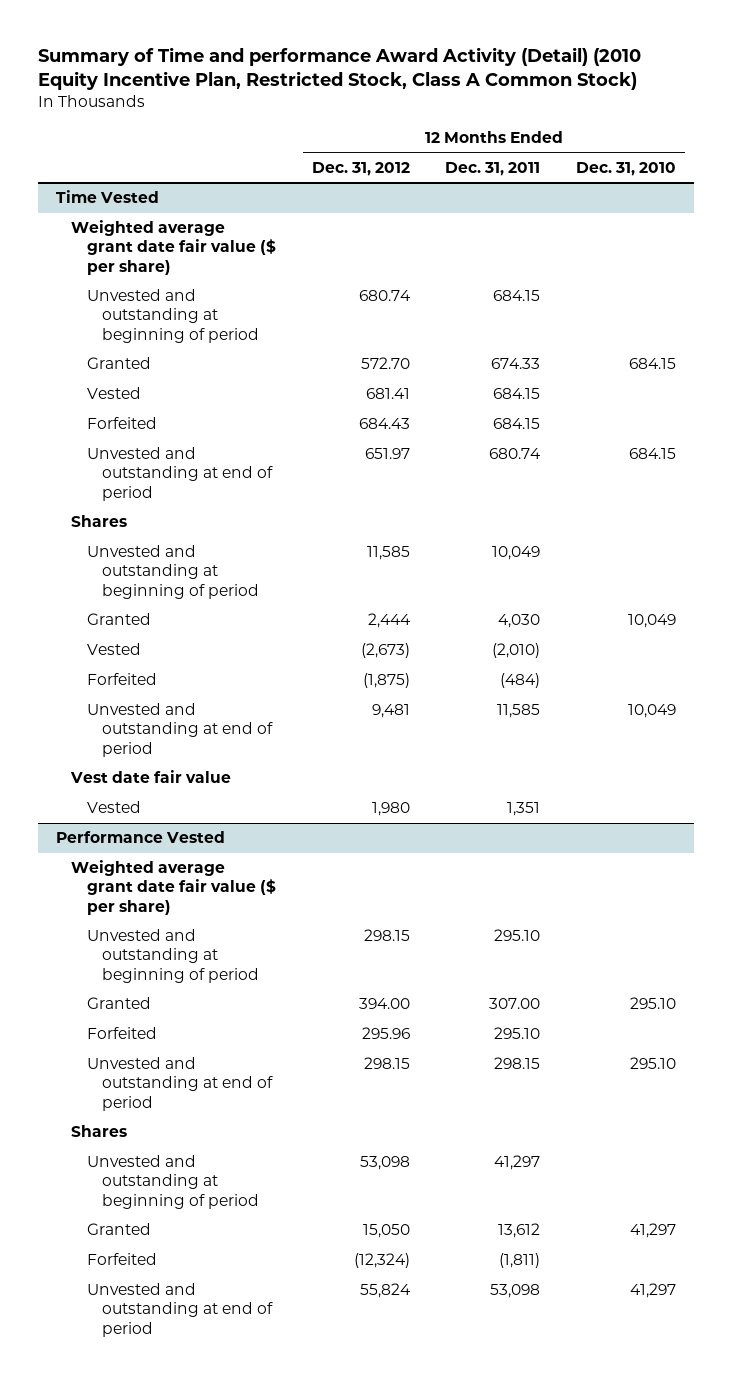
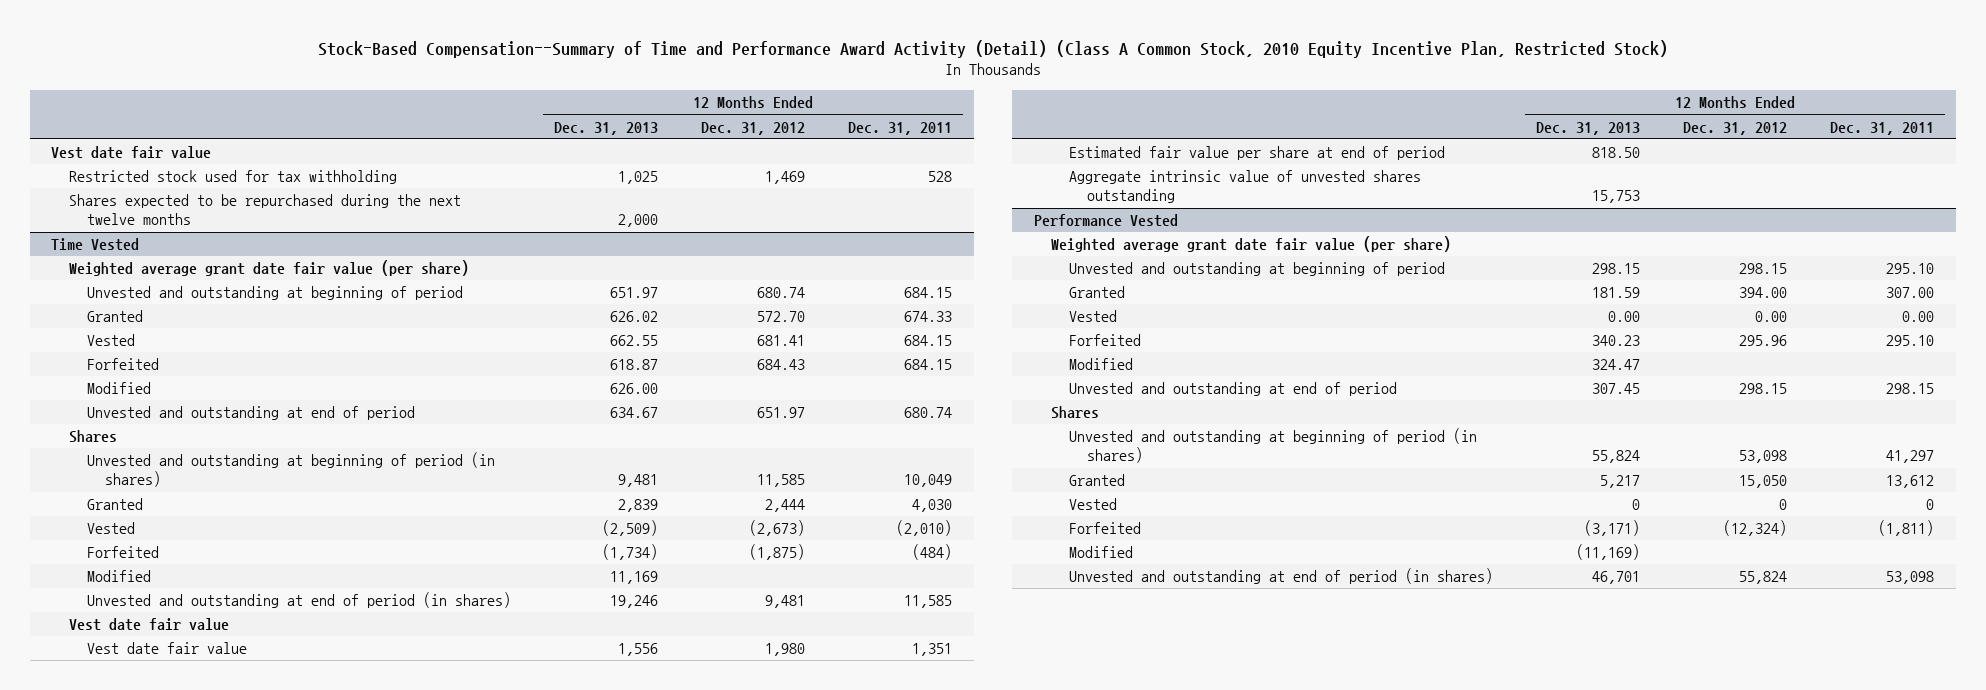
[38,47,642,91] Summary of Time and performance Award Activity (Detail) (2010 Equity Incentive Plan, Restricted Stock, Class A Common Stock) -> [317,39,1668,58] Stock-Based Compensation--Summary of Time and Performance Award Activity (Detail) (Class A Common Stock, 2010 Equity Incentive Plan, Restricted Stock)
[576,161,677,176] Dec. 31, 2010 -> none
none -> [553,121,658,135] Dec. 31, 2013
none -> [51,146,212,160] Vest date fair value
none -> [69,170,398,185] Restricted stock used for tax withholding
none -> [69,194,462,226] Shares expected to be repurchased during the next twelve months
[71,220,276,275] Weighted average grant date fair value ($ per share) -> [69,260,470,277] Weighted average grant date fair value (per share)
none -> [86,382,151,395] Modified
[86,545,260,599] Unvested and outstanding at beginning of period -> [86,452,495,488] Unvested and outstanding at beginning of period (in shares)
none -> [86,570,151,583] Modified
[86,703,274,757] Unvested and outstanding at end of period -> [86,592,511,609] Unvested and outstanding at end of period (in shares)
[86,801,141,814] Vested -> [86,642,247,655] Vest date fair value
none -> [1069,146,1446,161] Estimated fair value per share at end of period
none -> [1069,170,1422,204] Aggregate intrinsic value of unvested shares outstanding
[71,860,276,915] Weighted average grant date fair value ($ per share) -> [1051,236,1452,253] Weighted average grant date fair value (per share)
none -> [1069,310,1118,323] Vested
none -> [1069,358,1134,371] Modified
[86,1155,260,1209] Unvested and outstanding at beginning of period -> [1069,428,1478,464] Unvested and outstanding at beginning of period (in shares)
none -> [1069,498,1118,511] Vested
none -> [1069,546,1134,559] Modified
[86,1283,274,1337] Unvested and outstanding at end of period -> [1069,568,1494,585] Unvested and outstanding at end of period (in shares)

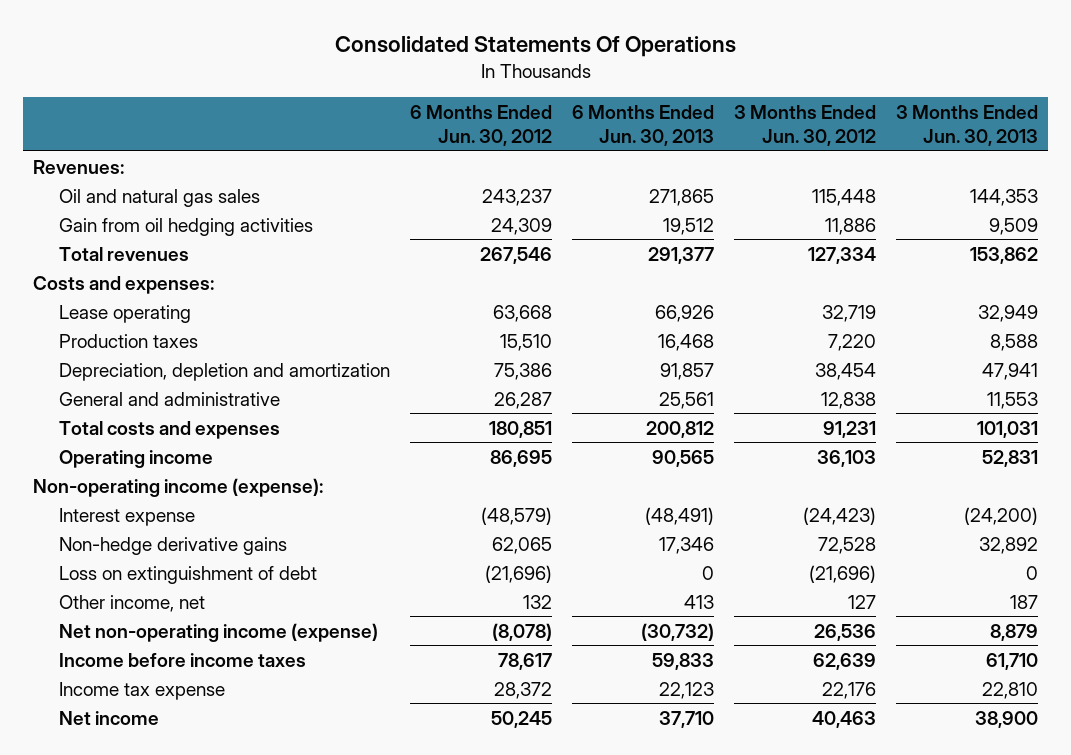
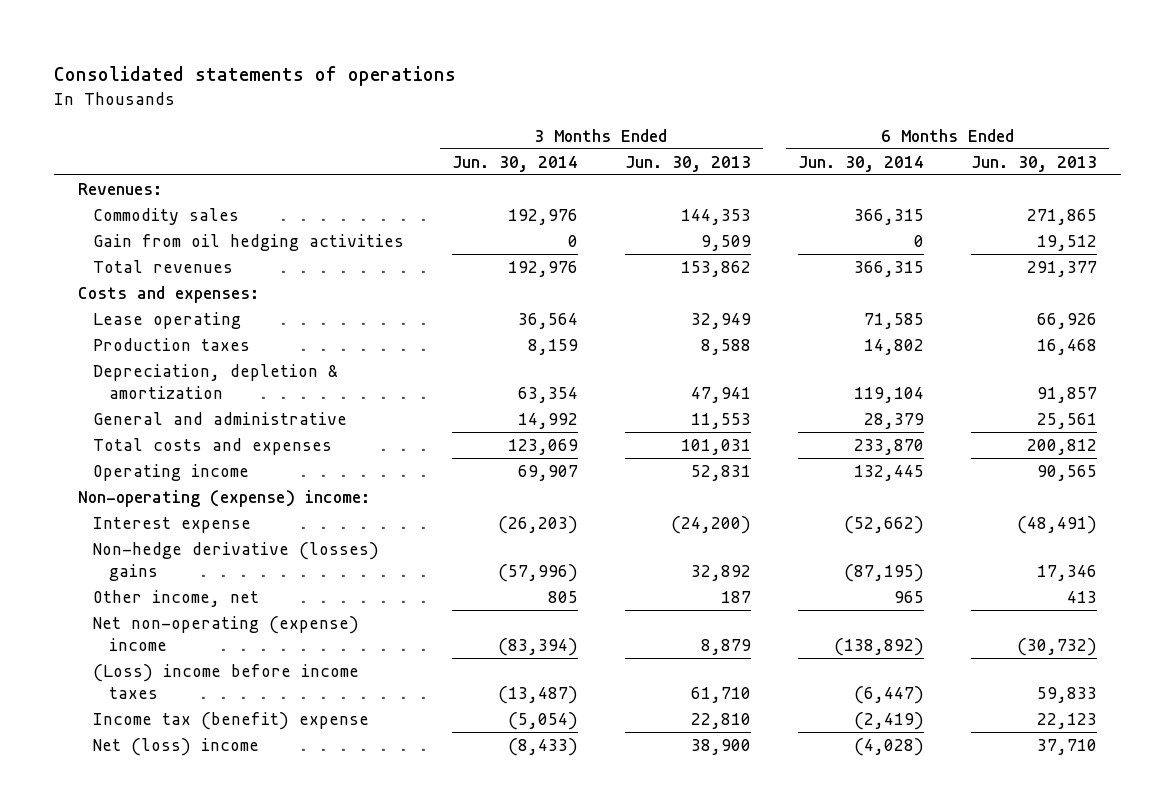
[334,36,736,58] Consolidated Statements Of Operations -> [54,66,457,87] Consolidated statements of operations
[410,104,553,147] 6 Months Ended Jun. 30, 2012 -> none
[734,104,877,147] 3 Months Ended Jun. 30, 2012 -> none
none -> [451,155,578,172] Jun. 30, 2014
none -> [798,155,925,172] Jun. 30, 2014
[59,188,261,207] Oil and natural gas sales -> [93,208,240,226] Commodity sales
[59,362,391,381] Depreciation, depletion and amortization -> [93,364,339,399] Depreciation, depletion & amortization
[32,477,323,497] Non-operating income (expense): -> [77,490,370,508] Non-operating (expense) income:
[59,565,318,584] Loss on extinguishment of debt -> none
[59,536,288,555] Non-hedge derivative gains -> [93,542,380,581] Non-hedge derivative (losses) gains
[59,622,379,642] Net non-operating income (expense) -> [93,616,360,651] Net non-operating (expense) income
[59,652,307,667] Income before income taxes -> [93,664,360,699] (Loss) income before income taxes
[59,681,226,700] Income tax expense -> [93,712,370,731] Income tax (benefit) expense
[59,710,160,725] Net income -> [93,738,260,757] Net (loss) income

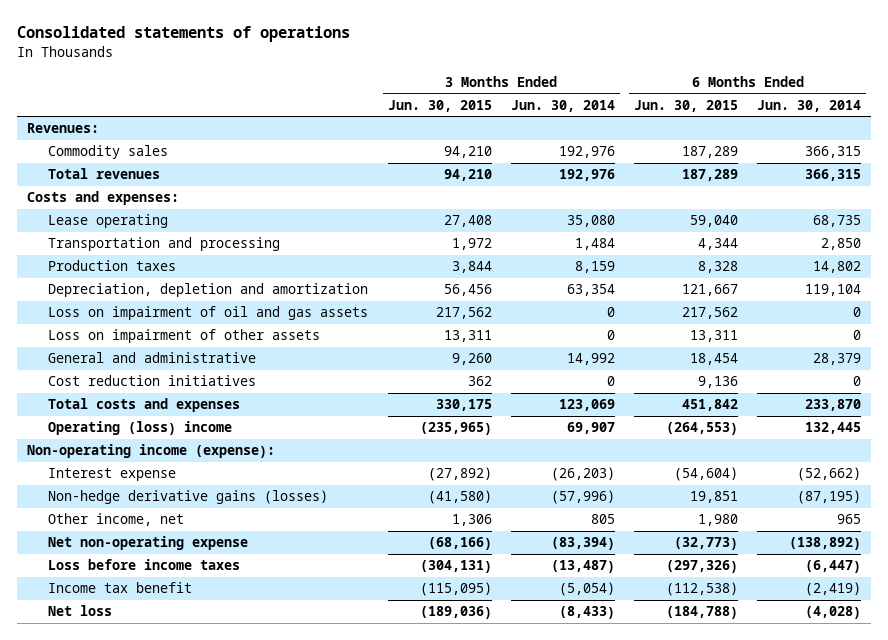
[624,155,751,172] Jun. 30, 2013 -> none
[971,155,1098,172] Jun. 30, 2013 -> none
none -> [387,99,492,112] Jun. 30, 2015
none -> [634,99,739,112] Jun. 30, 2015
[93,234,405,252] Gain from oil hedging activities -> none
[517,313,578,330] 36,564 -> [566,215,615,228] 35,080
[864,313,925,330] 71,585 -> [813,215,862,228] 68,735
none -> [48,237,281,252] Transportation and processing
[93,364,339,399] Depreciation, depletion & amortization -> [48,283,369,298] Depreciation, depletion and amortization
none -> [48,306,369,321] Loss on impairment of oil and gas assets
none -> [48,329,321,344] Loss on impairment of other assets
none -> [48,375,257,387] Cost reduction initiatives
[93,464,250,482] Operating income -> [48,421,233,436] Operating (loss) income
[77,490,370,508] Non-operating (expense) income: -> [26,444,275,459] Non-operating income (expense):
[93,542,380,581] Non-hedge derivative (losses) gains -> [48,490,329,505] Non-hedge derivative gains (losses)
[93,616,360,651] Net non-operating (expense) income -> [48,536,249,551] Net non-operating expense
[93,664,360,699] (Loss) income before income taxes -> [48,559,241,571] Loss before income taxes
[93,712,370,731] Income tax (benefit) expense -> [48,582,193,594] Income tax benefit
[93,738,260,757] Net (loss) income -> [48,605,113,617] Net loss

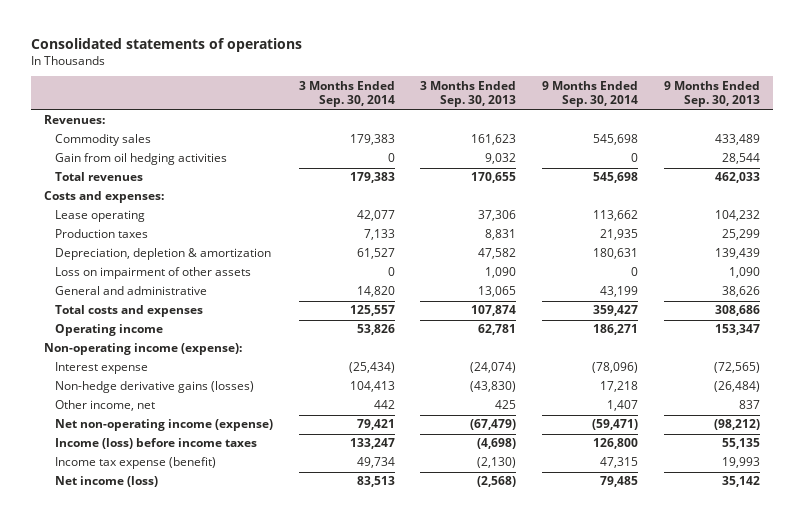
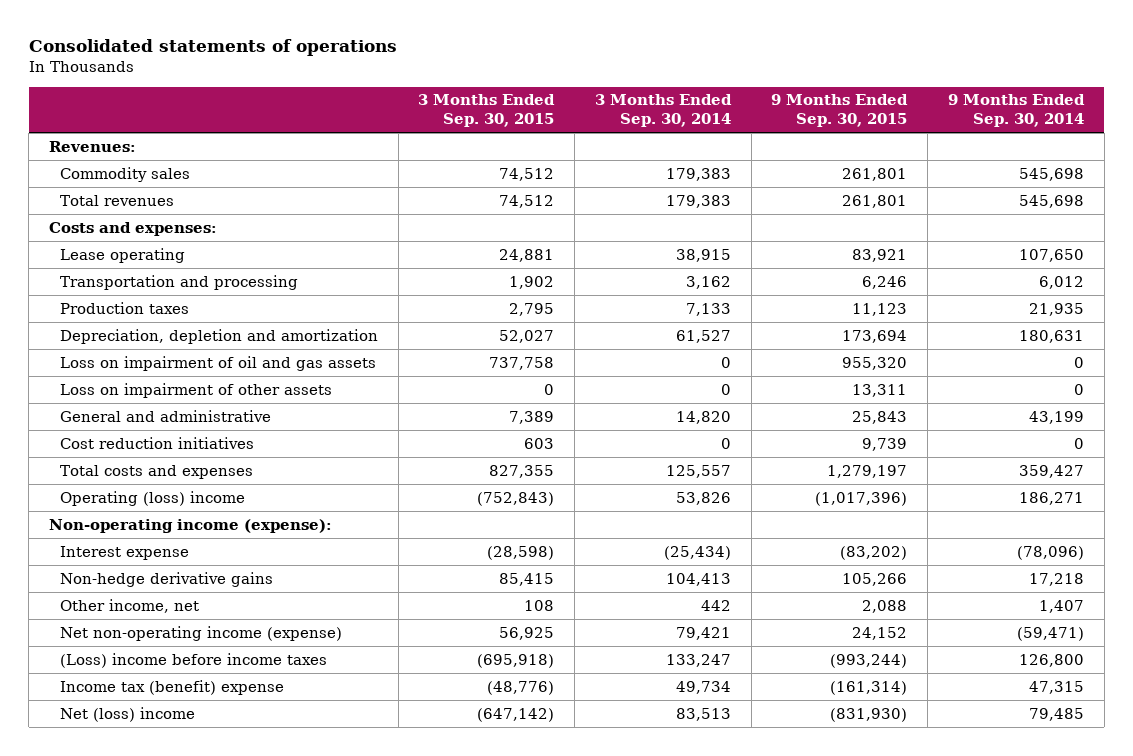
[420,80,517,108] 3 Months Ended Sep. 30, 2013 -> none
[664,80,761,108] 9 Months Ended Sep. 30, 2013 -> none
none -> [418,94,556,128] 3 Months Ended Sep. 30, 2015
none -> [771,94,909,128] 9 Months Ended Sep. 30, 2015
[54,153,227,166] Gain from oil hedging activities -> none
[356,210,395,222] 42,077 -> [675,248,731,262] 38,915
[593,210,639,222] 113,662 -> [1018,248,1084,262] 107,650
none -> [59,274,298,290] Transportation and processing
[54,248,271,261] Depreciation, depletion & amortization -> [59,328,378,344] Depreciation, depletion and amortization
none -> [59,355,376,371] Loss on impairment of oil and gas assets
none -> [59,436,254,449] Cost reduction initiatives
[54,324,163,337] Operating income -> [59,490,245,506] Operating (loss) income
[54,381,254,394] Non-hedge derivative gains (losses) -> [59,571,273,587] Non-hedge derivative gains
[54,438,257,450] Income (loss) before income taxes -> [59,652,327,668] (Loss) income before income taxes
[54,457,216,470] Income tax expense (benefit) -> [59,679,284,695] Income tax (benefit) expense
[54,476,158,488] Net income (loss) -> [59,706,195,722] Net (loss) income

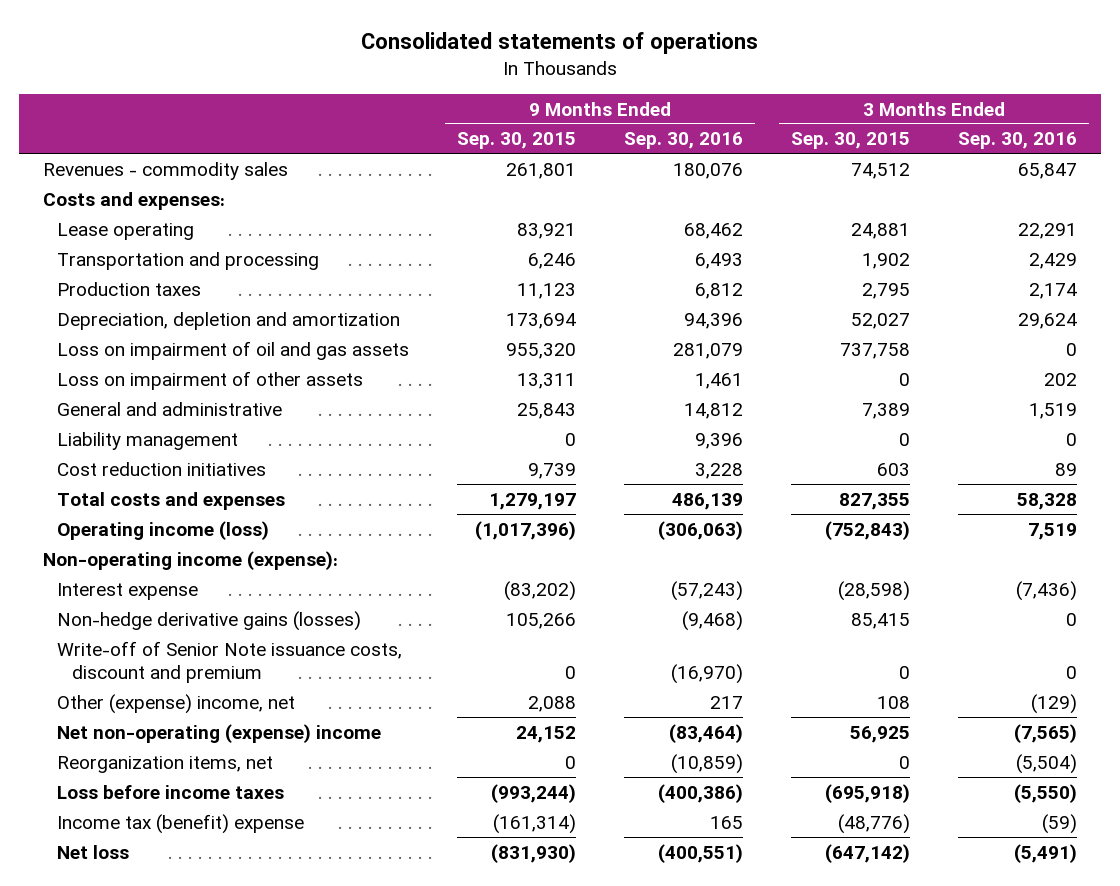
[594,94,732,128] 3 Months Ended Sep. 30, 2014 -> none
[947,94,1085,128] 9 Months Ended Sep. 30, 2014 -> none
none -> [624,132,744,150] Sep. 30, 2016
none -> [957,132,1077,150] Sep. 30, 2016
[49,140,137,152] Revenues: -> none
[59,194,174,206] Total revenues -> none
[59,166,190,182] Commodity sales -> [43,161,289,180] Revenues - commodity sales
none -> [57,431,239,450] Liability management
[59,490,245,506] Operating (loss) income -> [57,520,270,540] Operating income (loss)
[59,571,273,587] Non-hedge derivative gains -> [57,610,362,631] Non-hedge derivative gains (losses)
none -> [57,640,403,683] Write-off of Senior Note issuance costs, discount and premium
[59,598,199,613] Other income, net -> [57,693,296,714] Other (expense) income, net
[59,625,342,641] Net non-operating income (expense) -> [57,723,382,743] Net non-operating (expense) income
none -> [57,755,274,773] Reorganization items, net
[59,652,327,668] (Loss) income before income taxes -> [57,784,285,799] Loss before income taxes
[59,706,195,722] Net (loss) income -> [57,844,130,859] Net loss

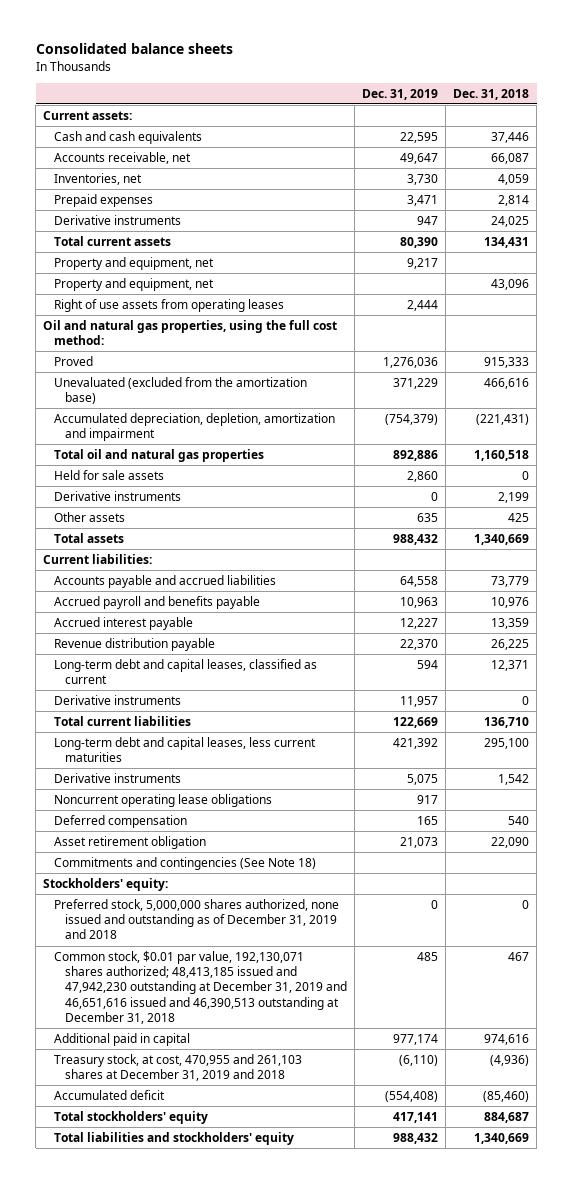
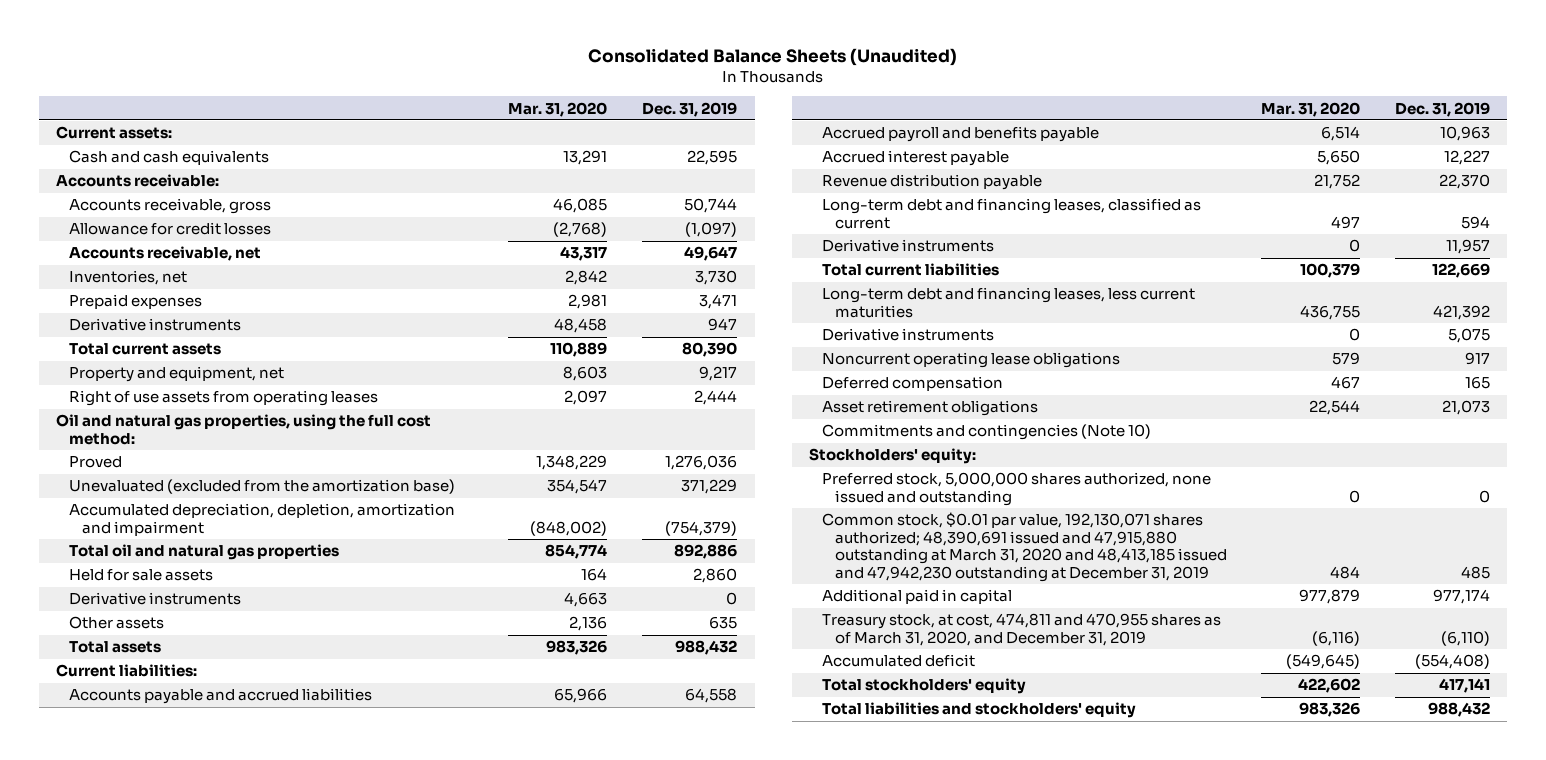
[35,43,233,55] Consolidated balance sheets -> [588,47,958,66] Consolidated Balance Sheets (Unaudited)
[453,88,530,100] Dec. 31, 2018 -> none
none -> [508,101,608,117] Mar. 31, 2020
none -> [56,174,220,188] Accounts receivable:
none -> [68,198,271,215] Accounts receivable, gross
none -> [68,222,271,236] Allowance for credit losses
[54,277,215,291] Property and equipment, net -> none
[54,658,318,685] Long-term debt and capital leases, classified as current -> [821,198,1201,229] Long-term debt and financing leases, classified as current
[54,736,317,763] Long-term debt and capital leases, less current maturities -> [821,287,1195,318] Long-term debt and financing leases, less current maturities
[54,835,207,849] Asset retirement obligation -> [821,400,1038,417] Asset retirement obligations
[54,856,317,870] Commitments and contingencies (See Note 18) -> [821,424,1151,441] Commitments and contingencies (Note 10)
[54,898,340,940] Preferred stock, 5,000,000 shares authorized, none issued and outstanding as of December 31, 2019 and 2018 -> [821,472,1211,506] Preferred stock, 5,000,000 shares authorized, none issued and outstanding
[54,950,348,1025] Common stock, $0.01 par value, 192,130,071 shares authorized; 48,413,185 issued and 47,942,230 outstanding at December 31, 2019 and 46,651,616 issued and 46,390,513 outstanding at December 31, 2018 -> [821,512,1227,582] Common stock, $0.01 par value, 192,130,071 shares authorized; 48,390,691 issued and 47,915,880 outstanding at March 31, 2020 and 48,413,185 issued and 47,942,230 outstanding at December 31, 2019
[54,1053,303,1082] Treasury stock, at cost, 470,955 and 261,103 shares at December 31, 2019 and 2018 -> [821,613,1221,646] Treasury stock, at cost, 474,811 and 470,955 shares as of March 31, 2020, and December 31, 2019

